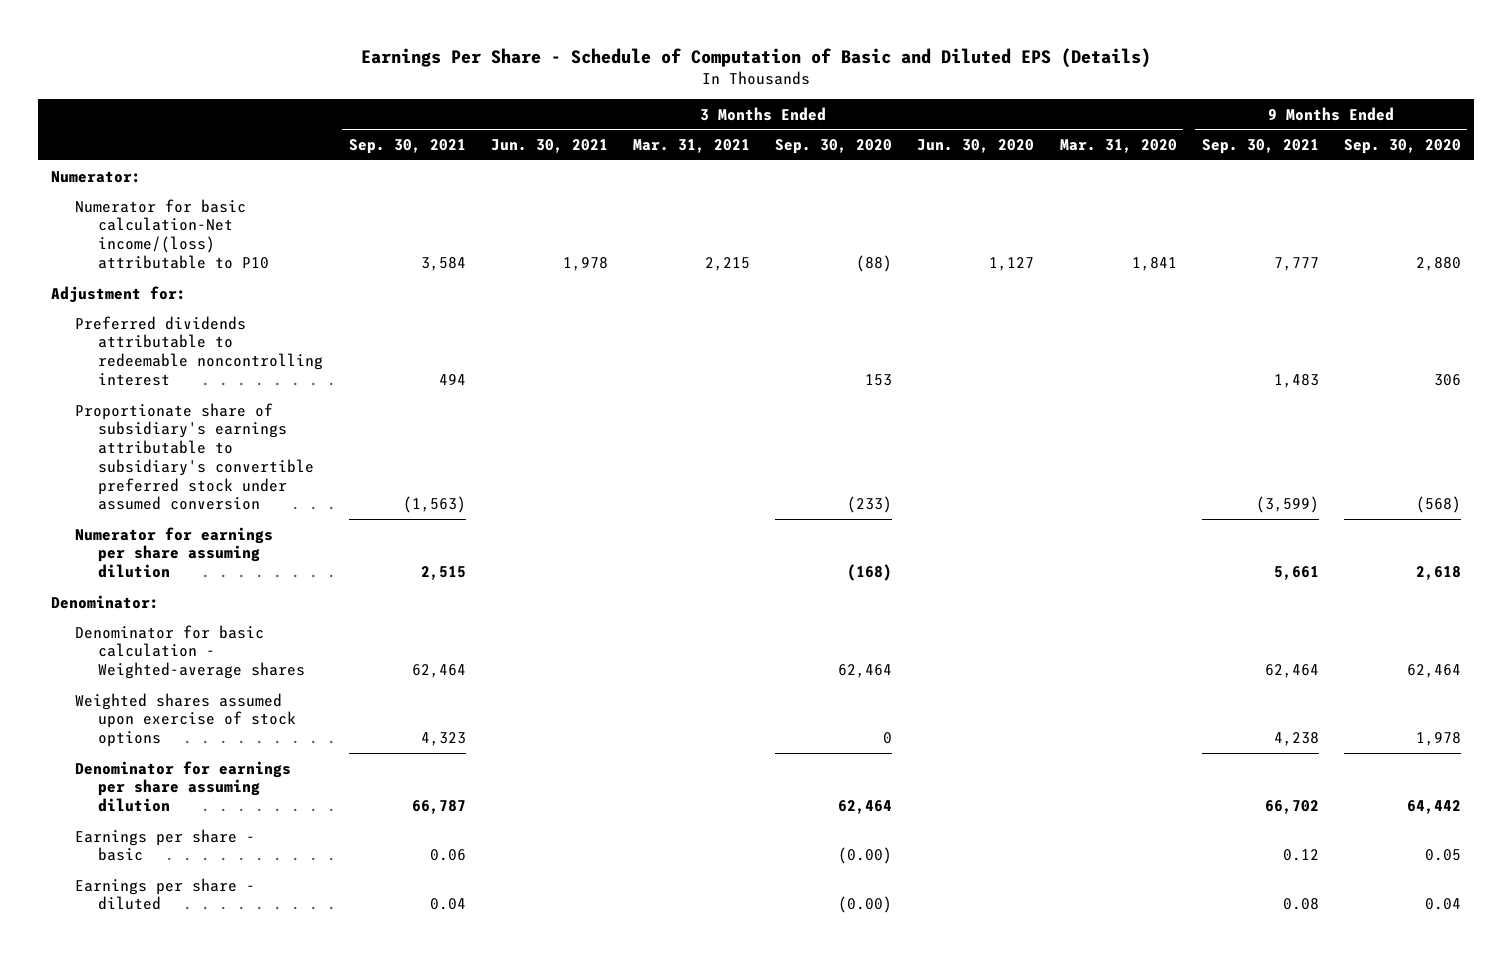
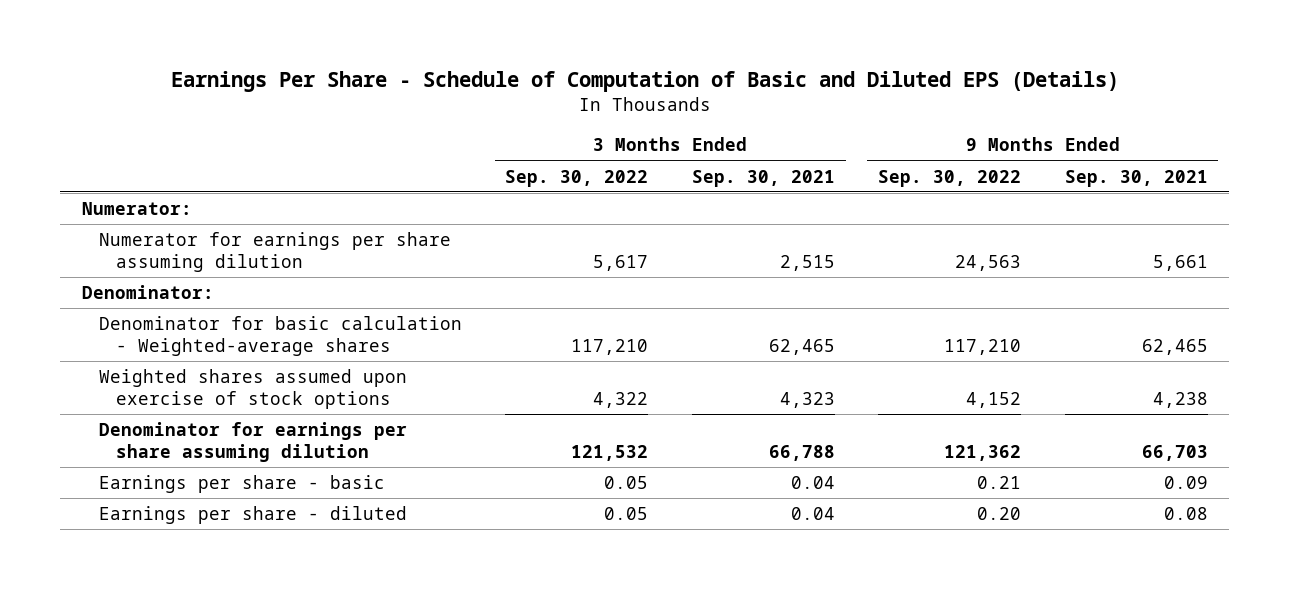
[490,138,608,153] Jun. 30, 2021 -> none
[632,138,750,153] Mar. 31, 2021 -> none
[775,138,893,154] Sep. 30, 2020 -> none
[917,138,1035,153] Jun. 30, 2020 -> none
[1059,138,1177,153] Mar. 31, 2020 -> none
[1343,138,1461,154] Sep. 30, 2020 -> none
none -> [505,169,649,187] Sep. 30, 2022
none -> [878,169,1022,187] Sep. 30, 2022
[74,198,270,269] Numerator for basic calculation-Net income/(loss) attributable to P10 -> none
[51,285,187,302] Adjustment for: -> none
[74,315,324,386] Preferred dividends attributable to redeemable noncontrolling interest -> none
[74,402,315,511] Proportionate share of subsidiary's earnings attributable to subsidiary's convertible preferred stock under assumed conversion -> none
[411,664,466,679] 62,464 -> [768,338,835,355] 62,465
[1264,664,1319,679] 62,464 -> [1141,338,1208,355] 62,465
[411,800,466,815] 66,787 -> [768,444,835,461] 66,788
[1264,800,1319,815] 66,702 -> [1141,444,1208,461] 66,703
[429,849,466,862] 0.06 -> [790,476,835,490] 0.04
[1282,849,1319,862] 0.12 -> [1163,476,1208,490] 0.09

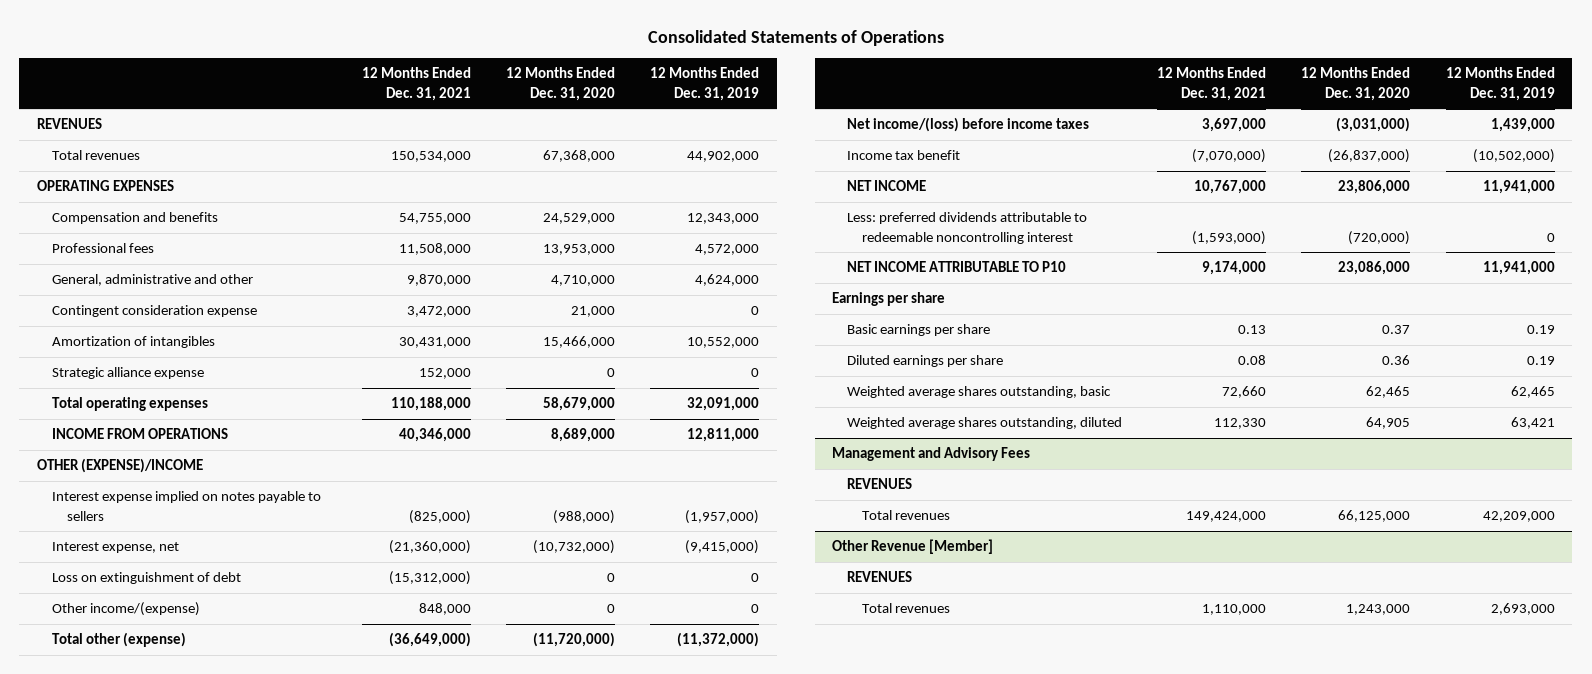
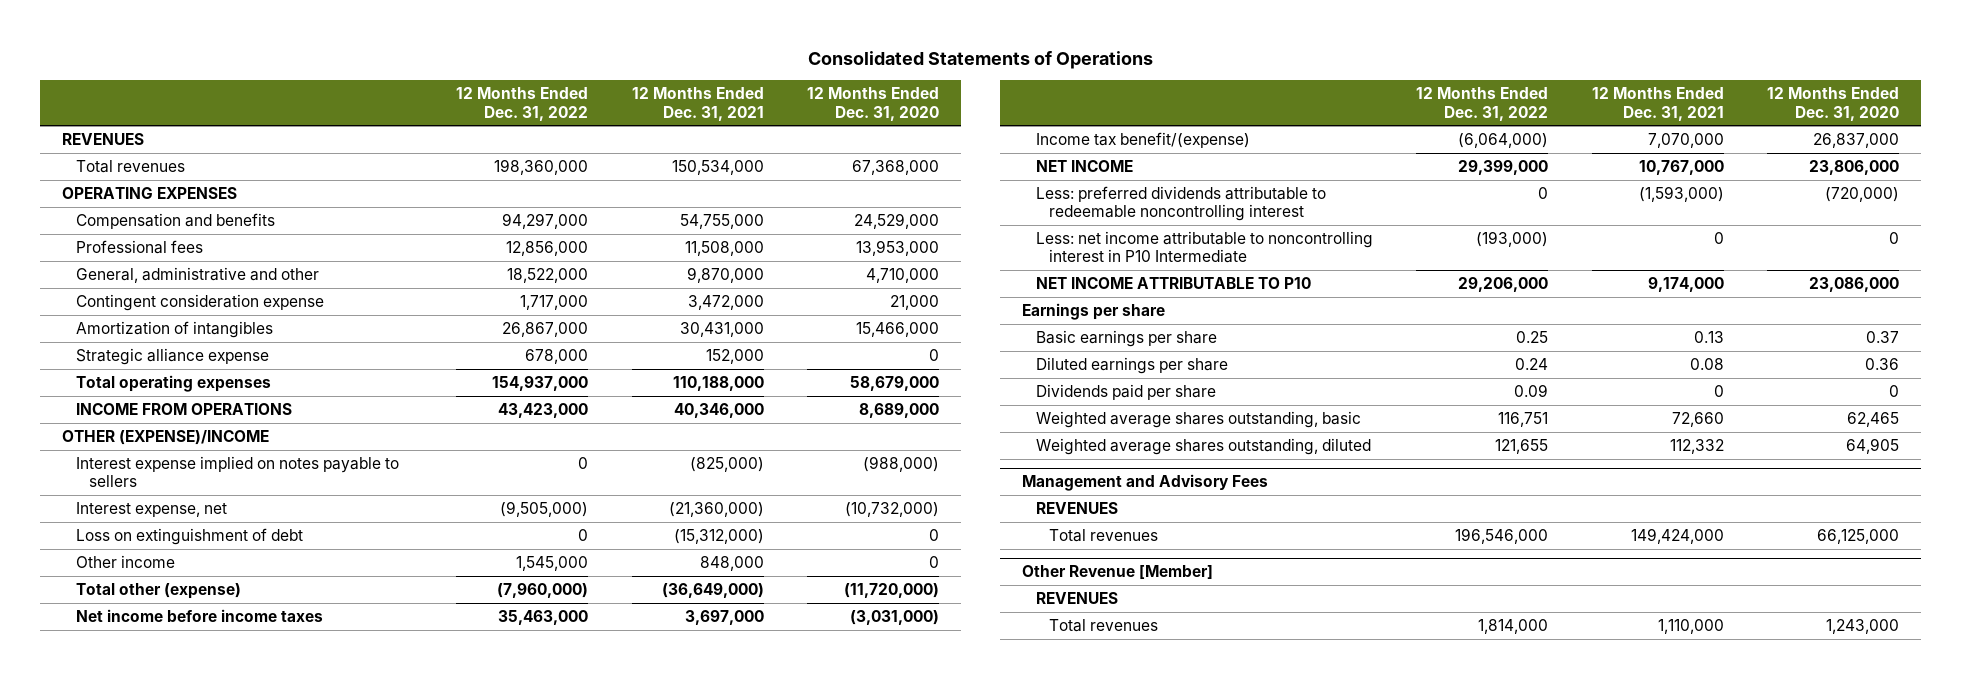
[650,67,760,101] 12 Months Ended Dec. 31, 2019 -> none
none -> [456,87,589,121] 12 Months Ended Dec. 31, 2022
[51,602,200,617] Other income/(expense) -> [75,555,175,569] Other income
[847,117,1090,133] Net income/(loss) before income taxes -> [75,609,323,623] Net income before income taxes
[847,150,961,161] Income tax benefit -> [1035,132,1250,149] Income tax benefit/(expense)
[1192,149,1267,164] (7,070,000) -> [1647,133,1724,149] 7,070,000
[1328,149,1411,164] (26,837,000) -> [1813,133,1900,149] 26,837,000
none -> [1035,231,1373,264] Less: net income attributable to noncontrolling interest in P10 Intermediate
none -> [1035,384,1216,401] Dividends paid per share
[1214,418,1267,430] 112,330 -> [1669,439,1724,455] 112,332

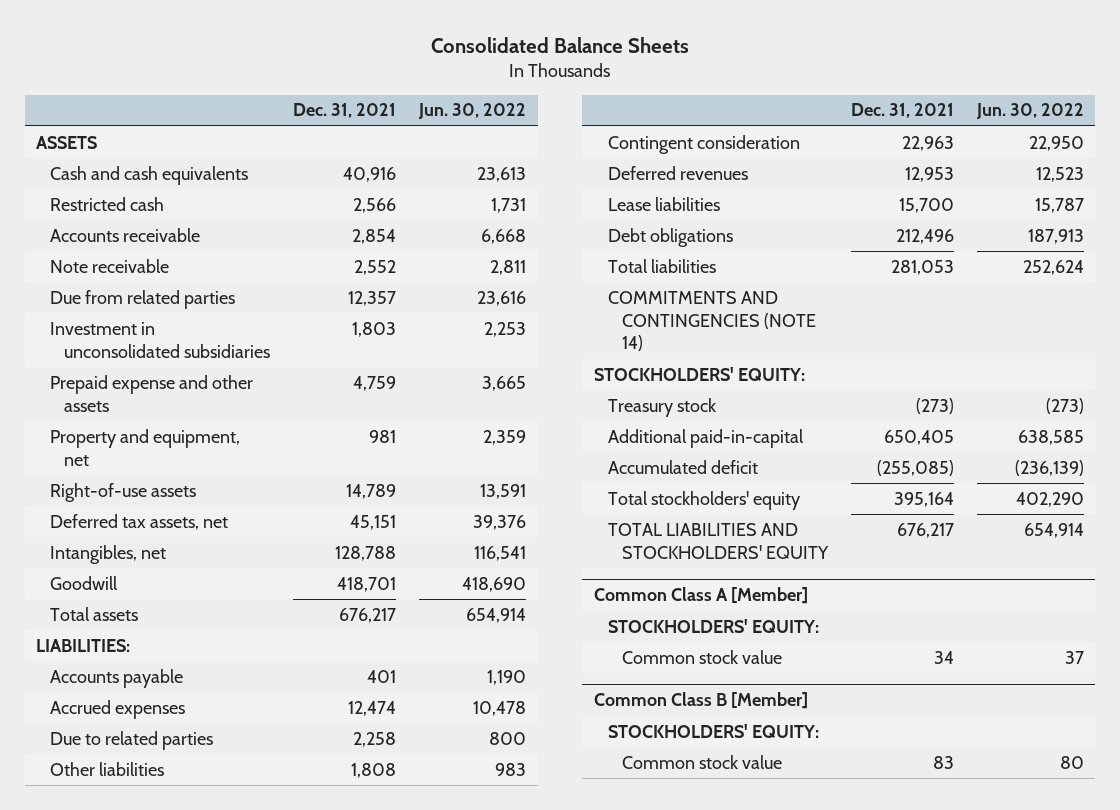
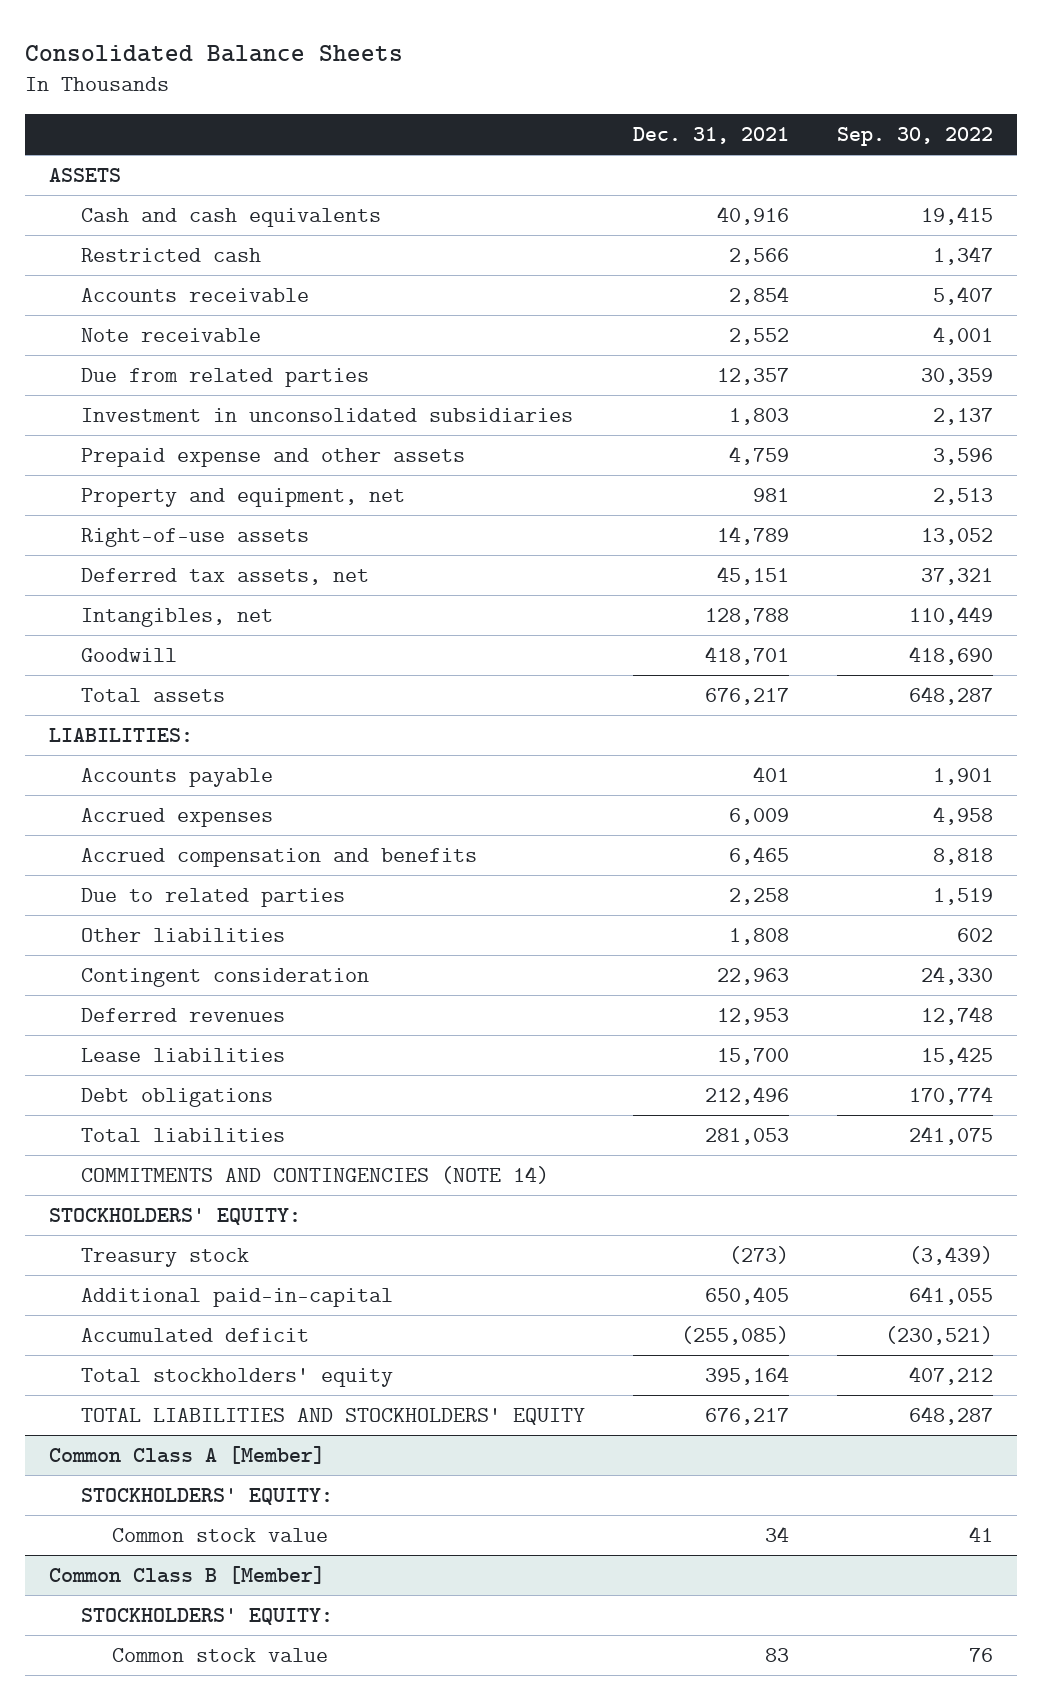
[418,103,527,120] Jun. 30, 2022 -> none
none -> [836,127,993,147] Sep. 30, 2022
[348,700,397,716] 12,474 -> [728,808,789,826] 6,009
none -> [80,848,477,868] Accrued compensation and benefits

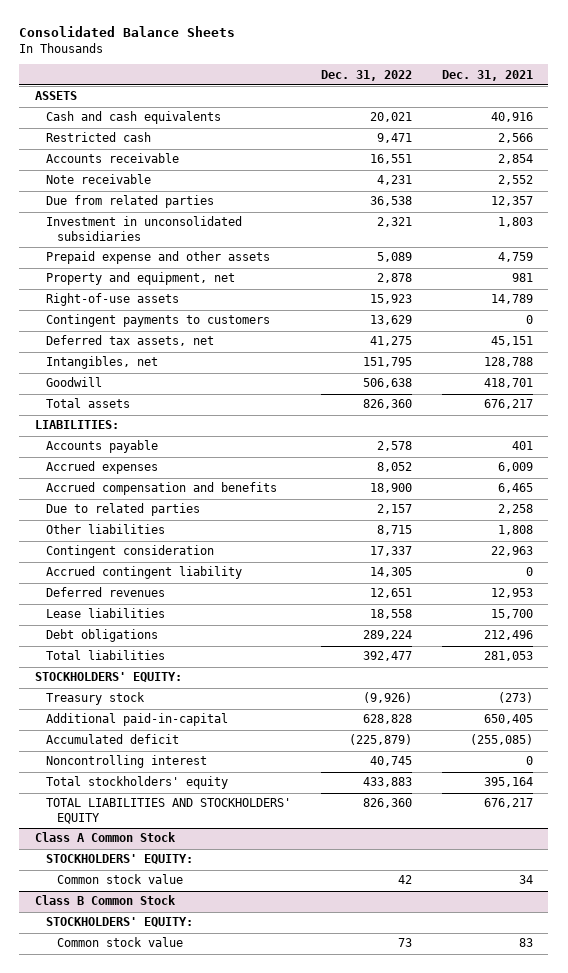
[836,127,993,147] Sep. 30, 2022 -> none
none -> [320,69,412,81] Dec. 31, 2022
none -> [45,314,270,328] Contingent payments to customers
none -> [45,566,242,580] Accrued contingent liability
[80,1166,549,1185] COMMITMENTS AND CONTINGENCIES (NOTE 14) -> none
none -> [45,755,207,769] Noncontrolling interest
[49,1446,326,1465] Common Class A [Member] -> [34,832,176,843] Class A Common Stock
[49,1566,326,1585] Common Class B [Member] -> [34,895,176,906] Class B Common Stock

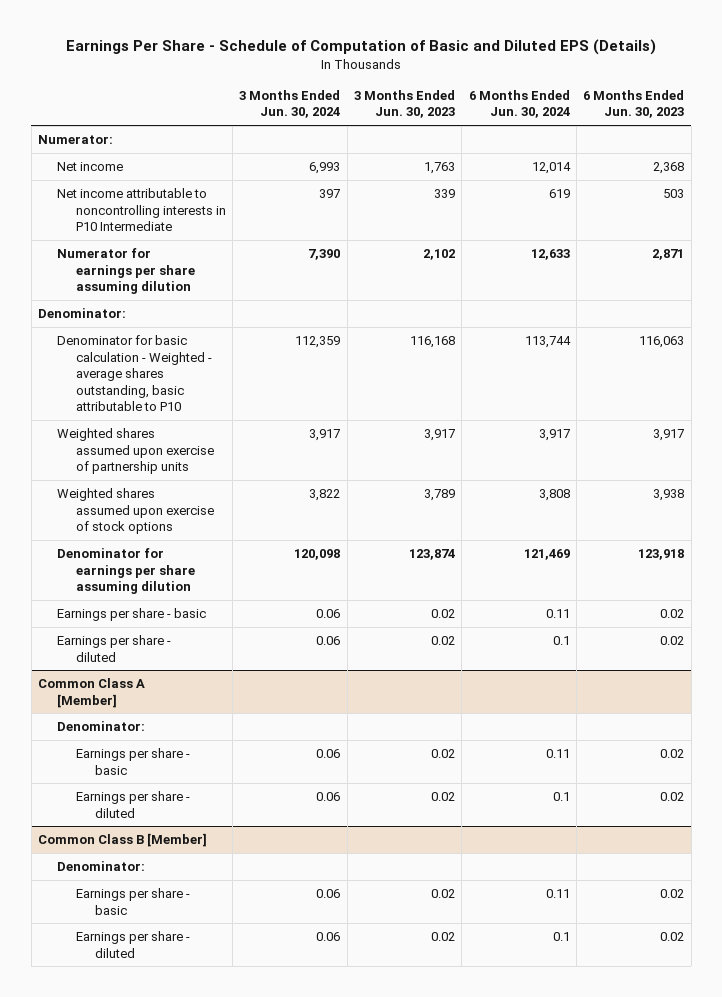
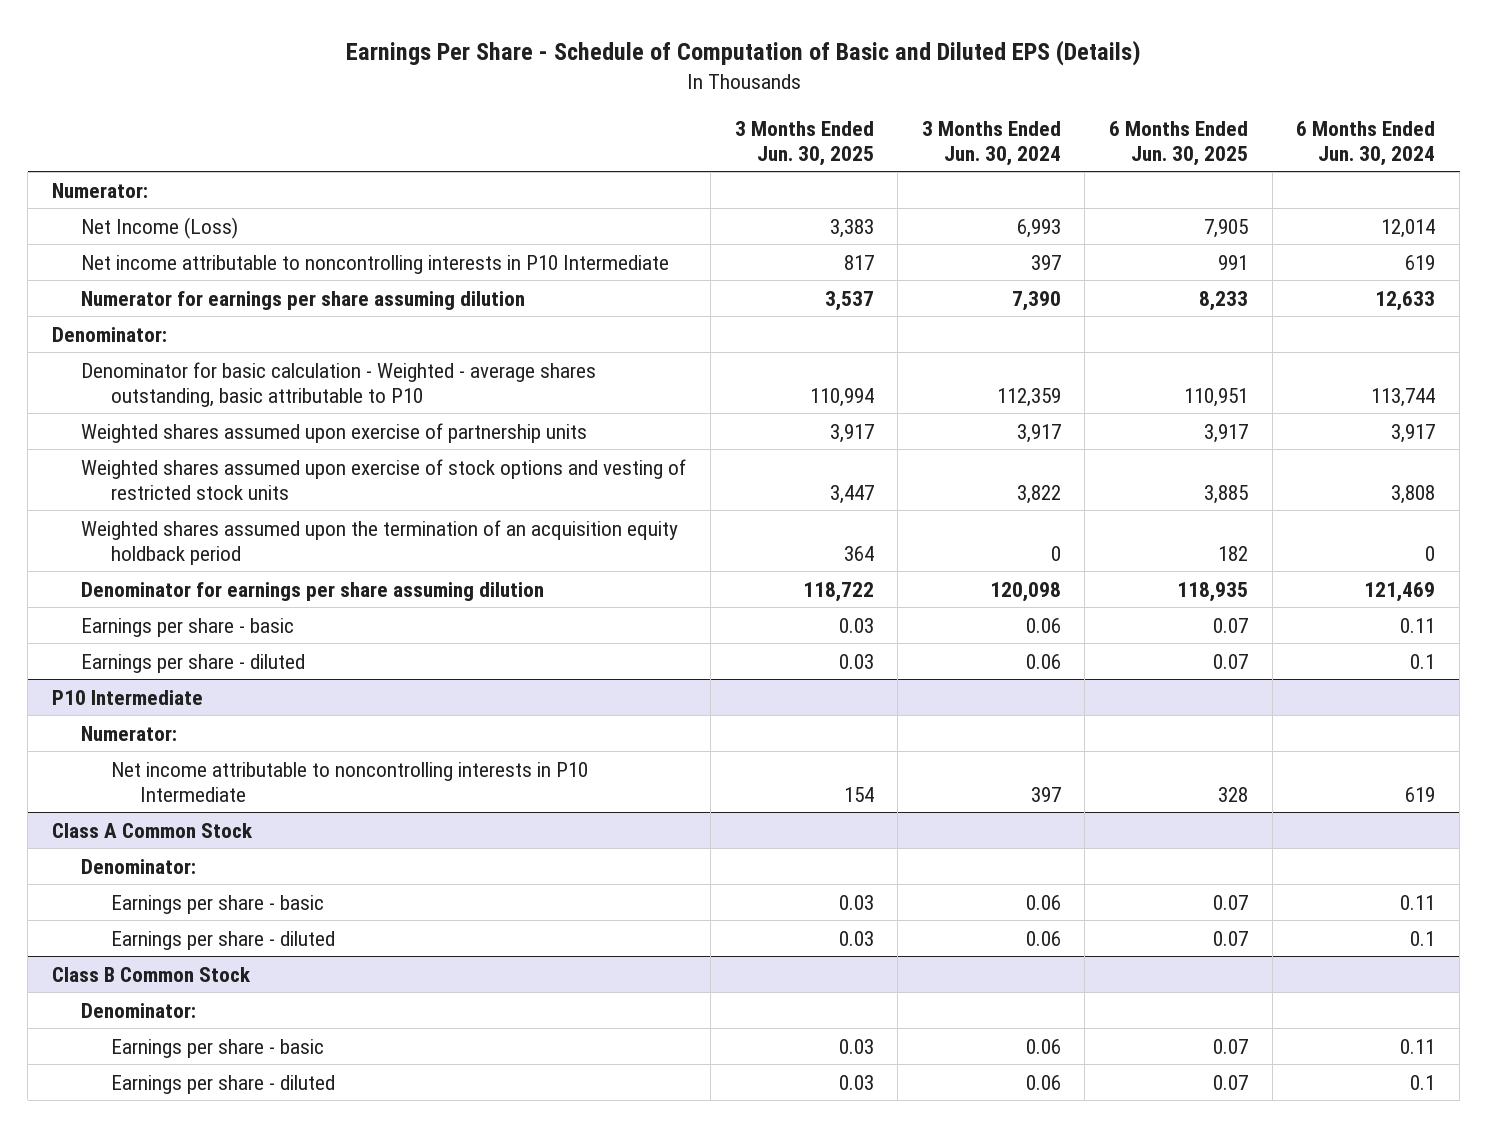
[354,89,456,119] 3 Months Ended Jun. 30, 2023 -> none
[583,89,685,119] 6 Months Ended Jun. 30, 2023 -> none
none -> [734,120,874,166] 3 Months Ended Jun. 30, 2025
none -> [1109,120,1249,166] 6 Months Ended Jun. 30, 2025
[56,162,123,172] Net income -> [81,216,239,239] Net Income (Loss)
[56,488,214,535] Weighted shares assumed upon exercise of stock options -> [81,458,687,500] Weighted shares assumed upon exercise of stock options and vesting of restricted stock units
none -> [81,519,679,565] Weighted shares assumed upon the termination of an acquisition equity holdback period
none -> [51,689,203,705] P10 Intermediate
none -> [81,725,178,741] Numerator:
none -> [110,761,588,802] Net income attributable to noncontrolling interests in P10 Intermediate
[37,678,145,708] Common Class A [Member] -> [51,822,253,838] Class A Common Stock
[37,833,207,848] Common Class B [Member] -> [51,966,251,982] Class B Common Stock

